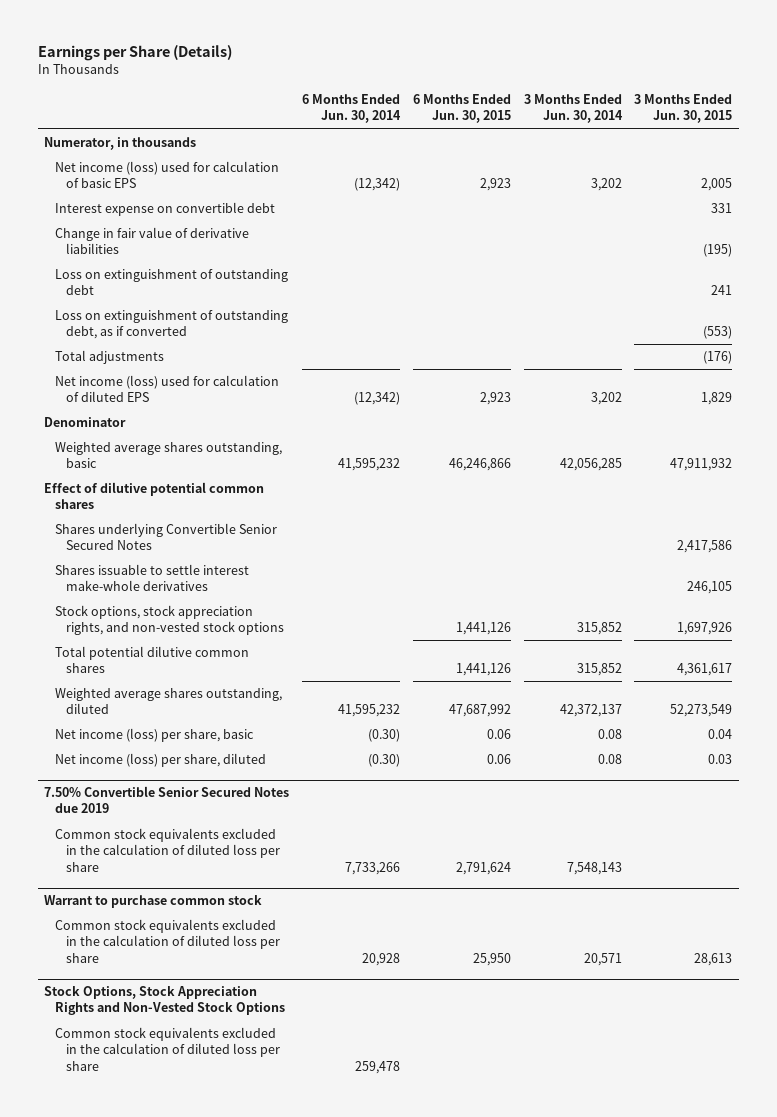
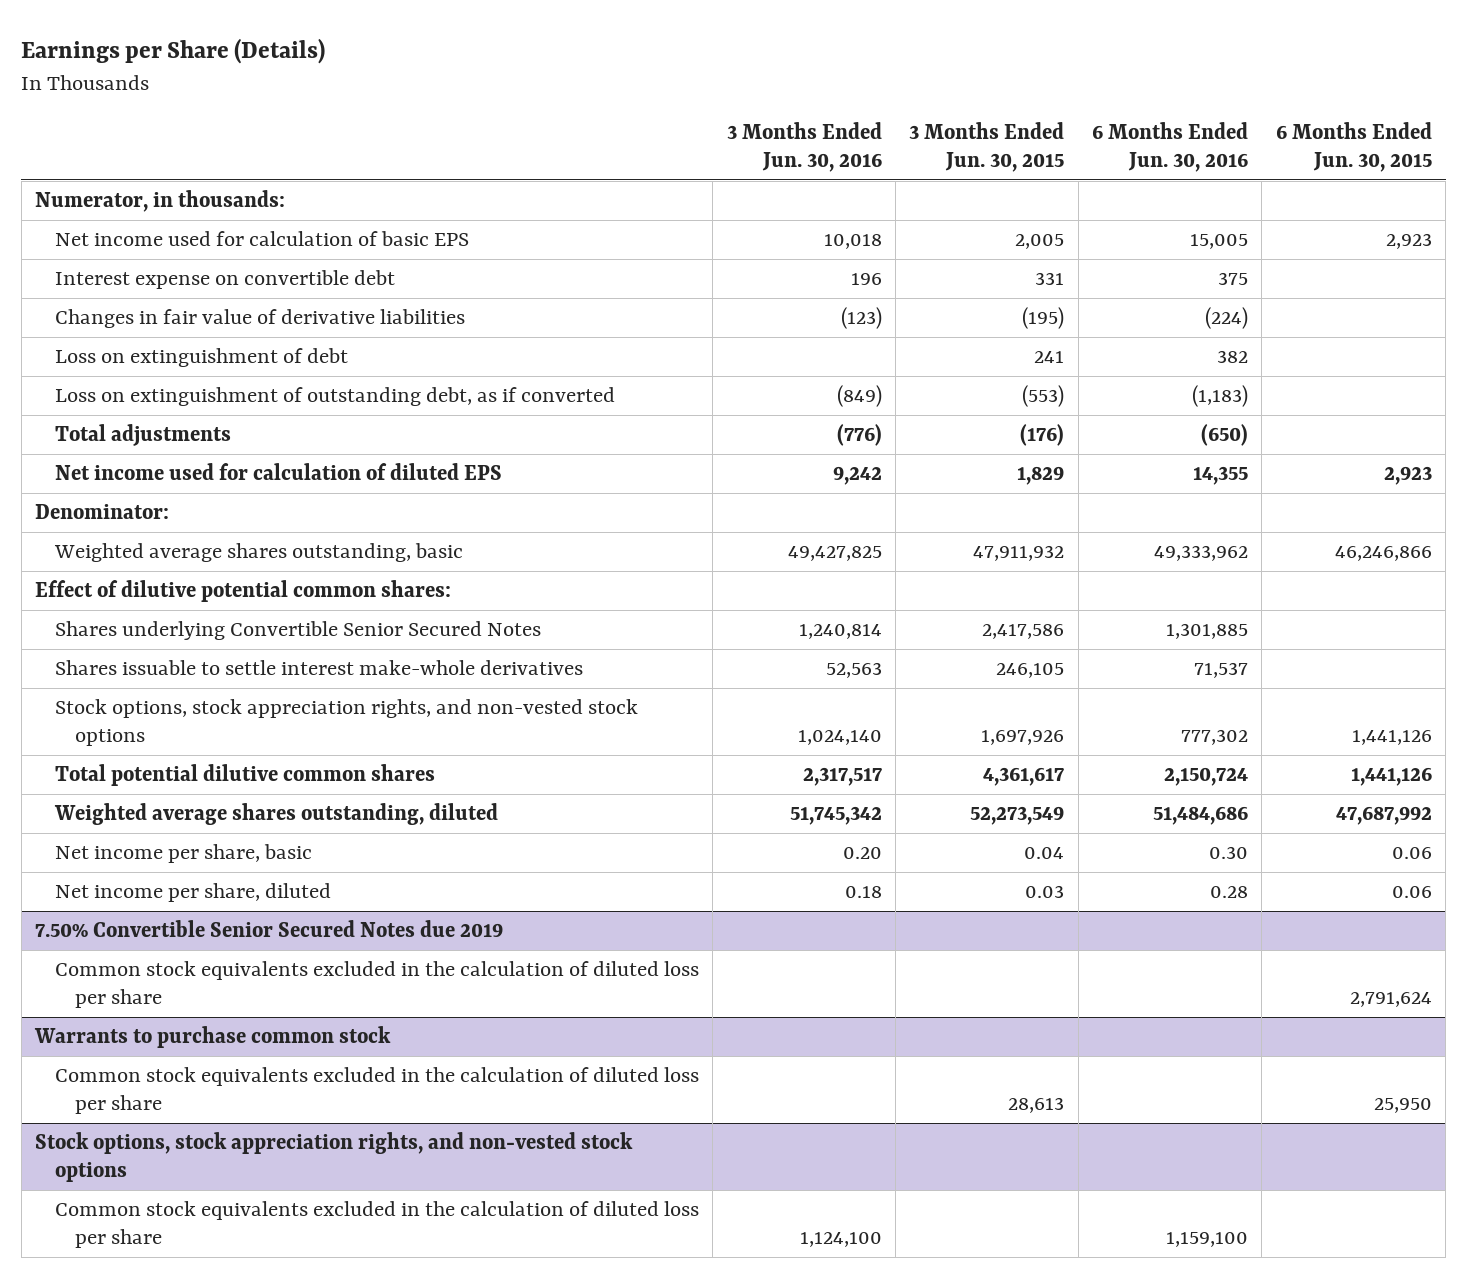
[302,94,402,124] 6 Months Ended Jun. 30, 2014 -> none
[523,94,623,124] 3 Months Ended Jun. 30, 2014 -> none
none -> [726,122,882,173] 3 Months Ended Jun. 30, 2016
none -> [1091,122,1248,173] 6 Months Ended Jun. 30, 2016
[44,137,197,151] Numerator, in thousands -> [34,190,285,213] Numerator, in thousands:
[55,161,280,189] Net income (loss) used for calculation of basic EPS -> [54,231,469,247] Net income used for calculation of basic EPS
[55,227,250,255] Change in fair value of derivative liabilities -> [54,309,465,329] Changes in fair value of derivative liabilities
[55,269,289,296] Loss on extinguishment of outstanding debt -> [54,348,348,368] Loss on extinguishment of debt
[55,375,280,403] Net income (loss) used for calculation of diluted EPS -> [54,463,502,481] Net income used for calculation of diluted EPS
[44,417,127,428] Denominator -> [34,504,169,520] Denominator:
[44,482,265,510] Effect of dilutive potential common shares -> [34,580,451,603] Effect of dilutive potential common shares:
[55,728,255,743] Net income (loss) per share, basic -> [54,844,312,864] Net income per share, basic
[55,753,267,768] Net income (loss) per share, diluted -> [54,883,331,903] Net income per share, diluted
[44,895,263,909] Warrant to purchase common stock -> [33,1026,391,1049] Warrants to purchase common stock
[44,986,286,1016] Stock Options, Stock Appreciation Rights and Non-Vested Stock Options -> [34,1132,633,1183] Stock options, stock appreciation rights, and non-vested stock options

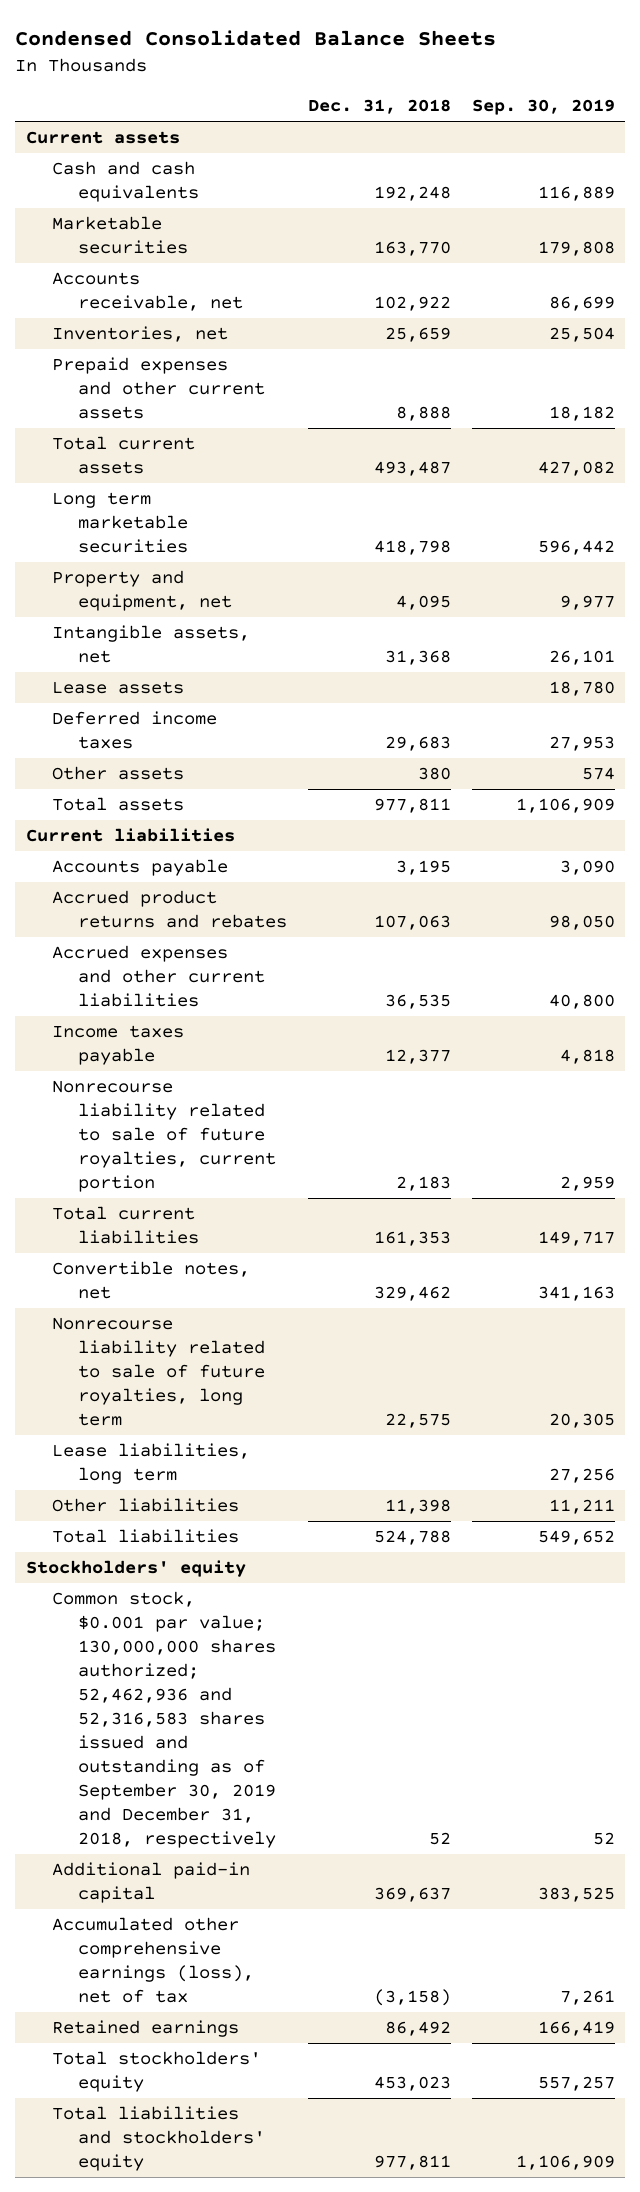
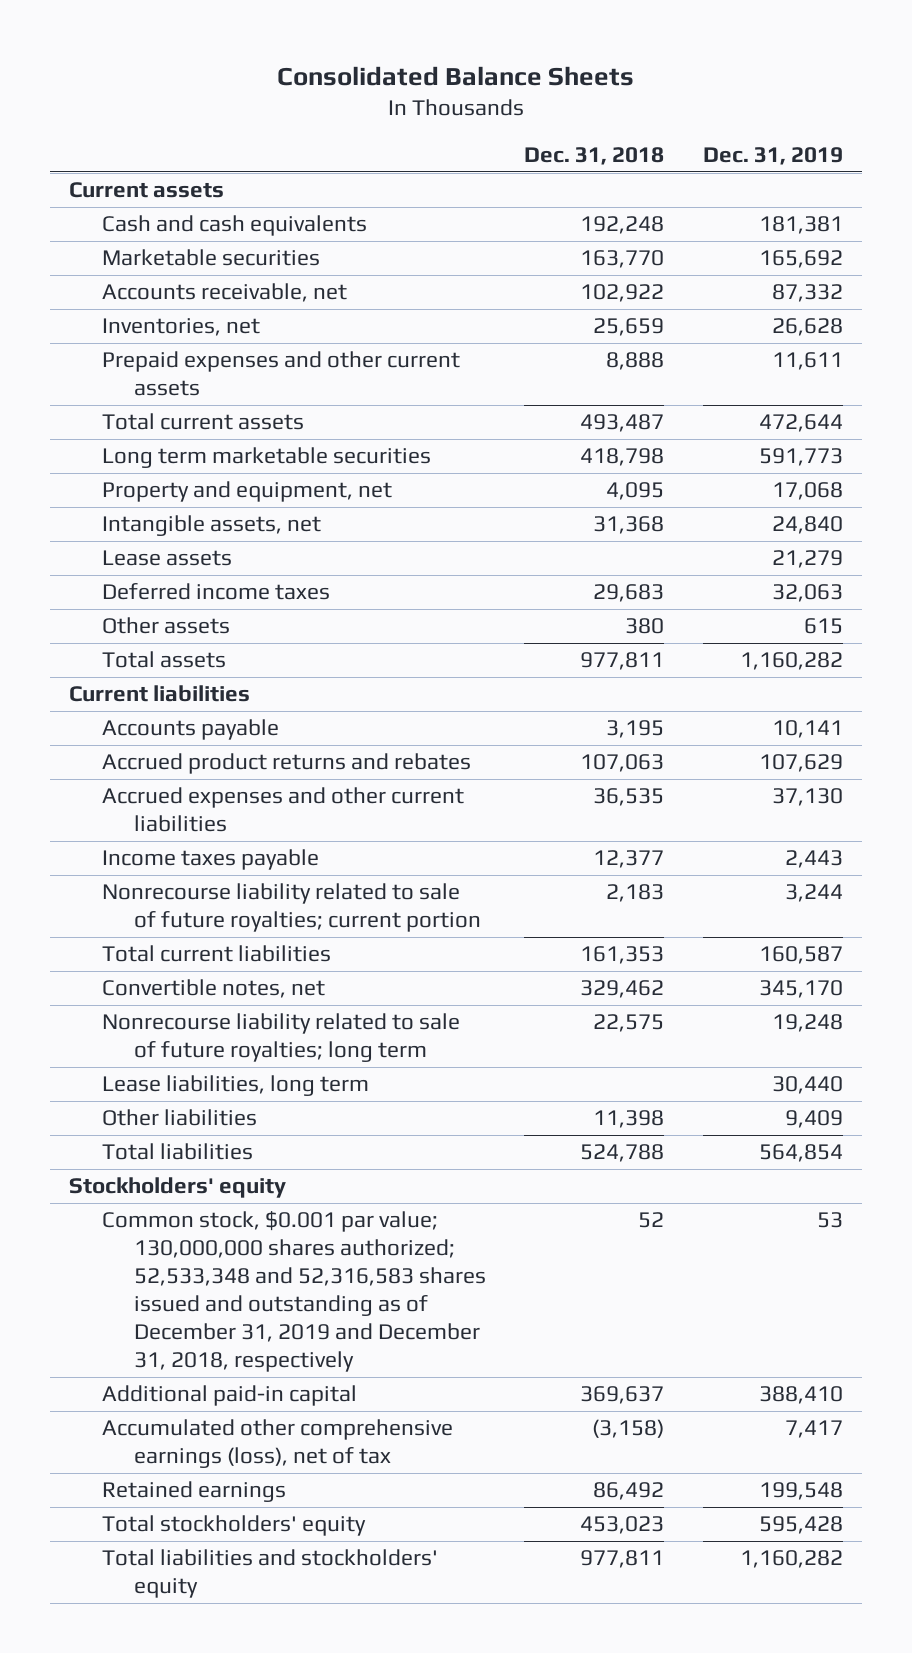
[15,30,497,47] Condensed Consolidated Balance Sheets -> [277,66,635,87] Consolidated Balance Sheets
[471,99,615,116] Sep. 30, 2019 -> none
none -> [702,147,843,166] Dec. 31, 2019
[51,1080,276,1193] Nonrecourse liability related to sale of future royalties, current portion -> [101,883,482,933] Nonrecourse liability related to sale of future royalties; current portion
[51,1317,265,1427] Nonrecourse liability related to sale of future royalties, long term -> [101,1013,460,1063] Nonrecourse liability related to sale of future royalties; long term
[51,1591,276,1849] Common stock, $0.001 par value; 130,000,000 shares authorized; 52,462,936 and 52,316,583 shares issued and outstanding as of September 30, 2019 and December 31, 2018, respectively -> [101,1211,487,1372] Common stock, $0.001 par value; 130,000,000 shares authorized; 52,533,348 and 52,316,583 shares issued and outstanding as of December 31, 2019 and December 31, 2018, respectively

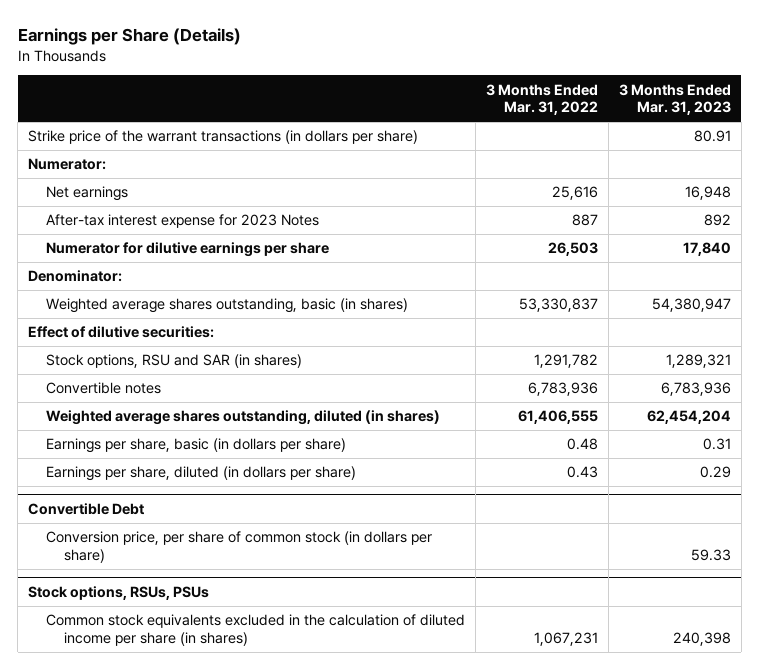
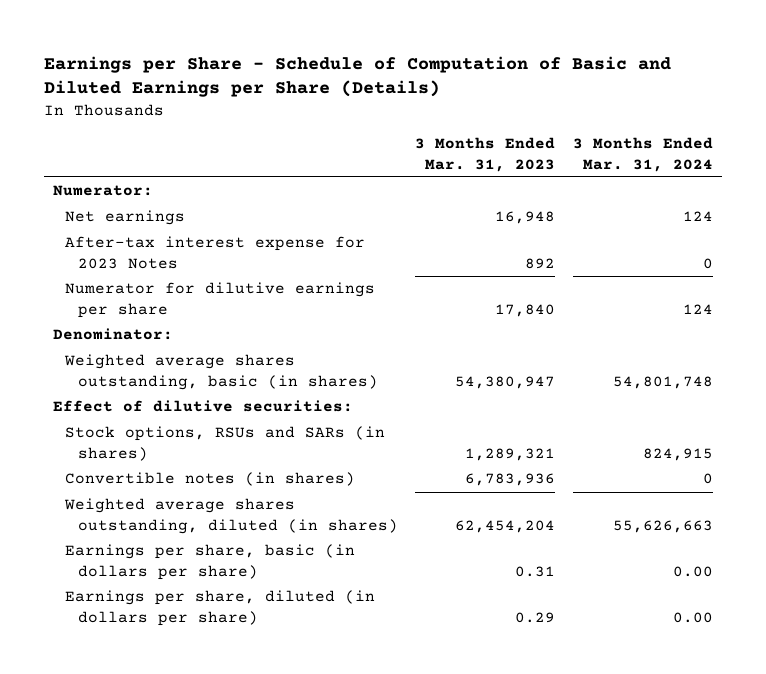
[17,27,241,45] Earnings per Share (Details) -> [43,55,671,98] Earnings per Share - Schedule of Computation of Basic and Diluted Earnings per Share (Details)
[485,83,598,116] 3 Months Ended Mar. 31, 2022 -> none
none -> [572,136,713,172] 3 Months Ended Mar. 31, 2024
[28,130,419,145] Strike price of the warrant transactions (in dollars per share) -> none
[45,354,302,369] Stock options, RSU and SAR (in shares) -> [65,426,386,462] Stock options, RSUs and SARs (in shares)
[45,382,161,395] Convertible notes -> [65,472,356,487] Convertible notes (in shares)
[28,503,145,516] Convertible Debt -> none
[45,531,432,564] Conversion price, per share of common stock (in dollars per share) -> none
[28,586,210,601] Stock options, RSUs, PSUs -> none
[45,614,465,647] Common stock equivalents excluded in the calculation of diluted income per share (in shares) -> none

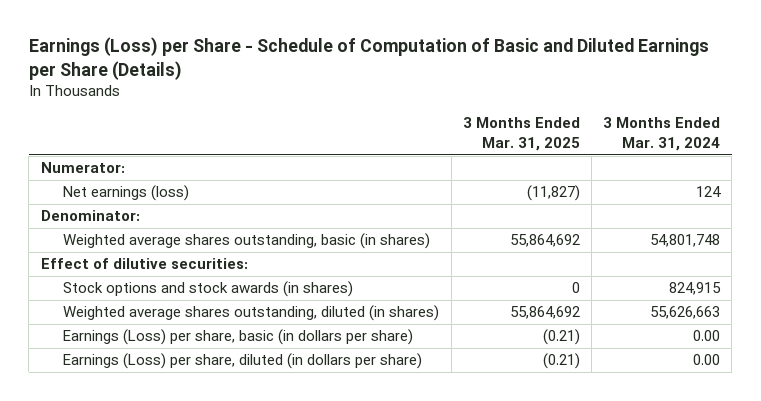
[43,55,671,98] Earnings per Share - Schedule of Computation of Basic and Diluted Earnings per Share (Details) -> [28,37,709,80] Earnings (Loss) per Share - Schedule of Computation of Basic and Diluted Earnings per Share (Details)
[415,136,556,172] 3 Months Ended Mar. 31, 2023 -> none
none -> [462,117,580,151] 3 Months Ended Mar. 31, 2025
[65,236,366,270] After-tax interest expense for 2023 Notes -> none
[65,282,376,319] Numerator for dilutive earnings per share -> none
[65,210,186,226] Net earnings -> [63,185,190,202] Net earnings (loss)
[65,472,356,487] Convertible notes (in shares) -> none
[65,426,386,462] Stock options, RSUs and SARs (in shares) -> [63,281,354,298] Stock options and stock awards (in shares)
[65,544,356,581] Earnings per share, basic (in dollars per share) -> [63,329,414,346] Earnings (Loss) per share, basic (in dollars per share)
[65,590,376,627] Earnings per share, diluted (in dollars per share) -> [63,353,423,370] Earnings (Loss) per share, diluted (in dollars per share)

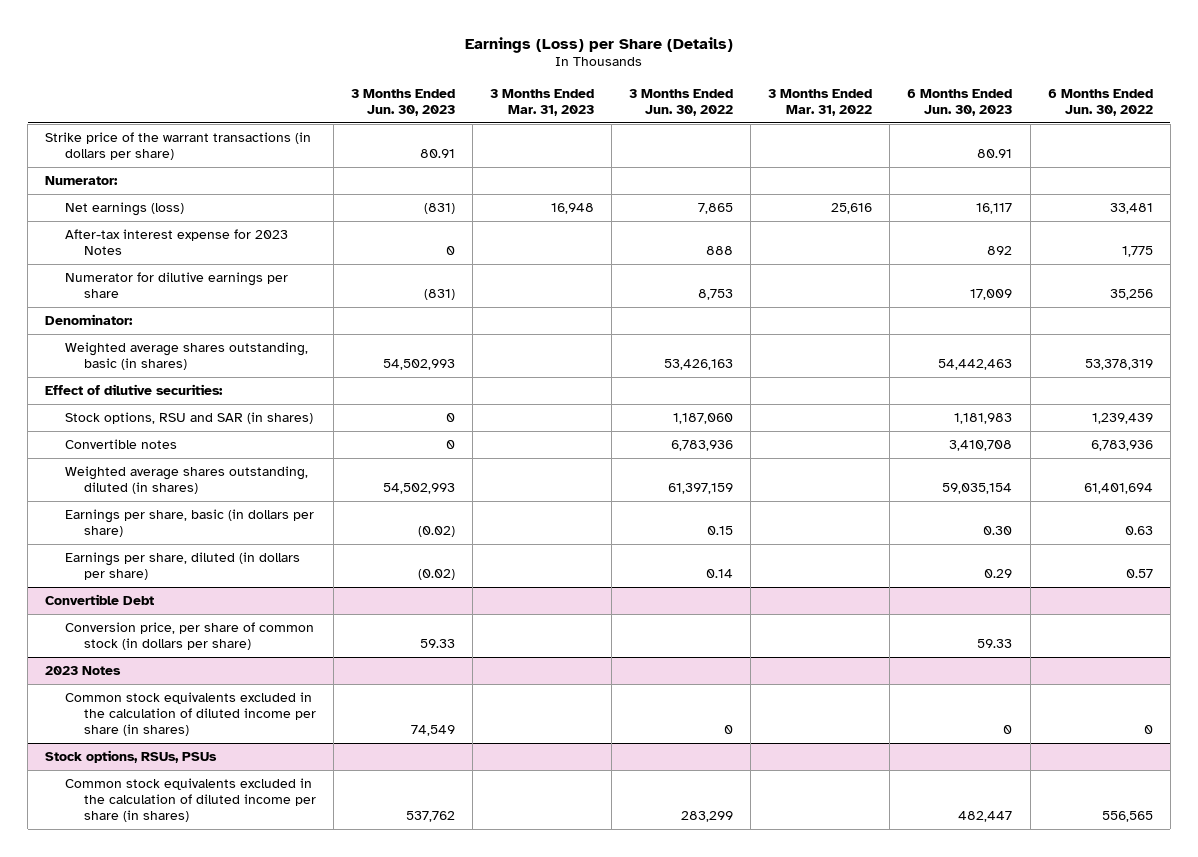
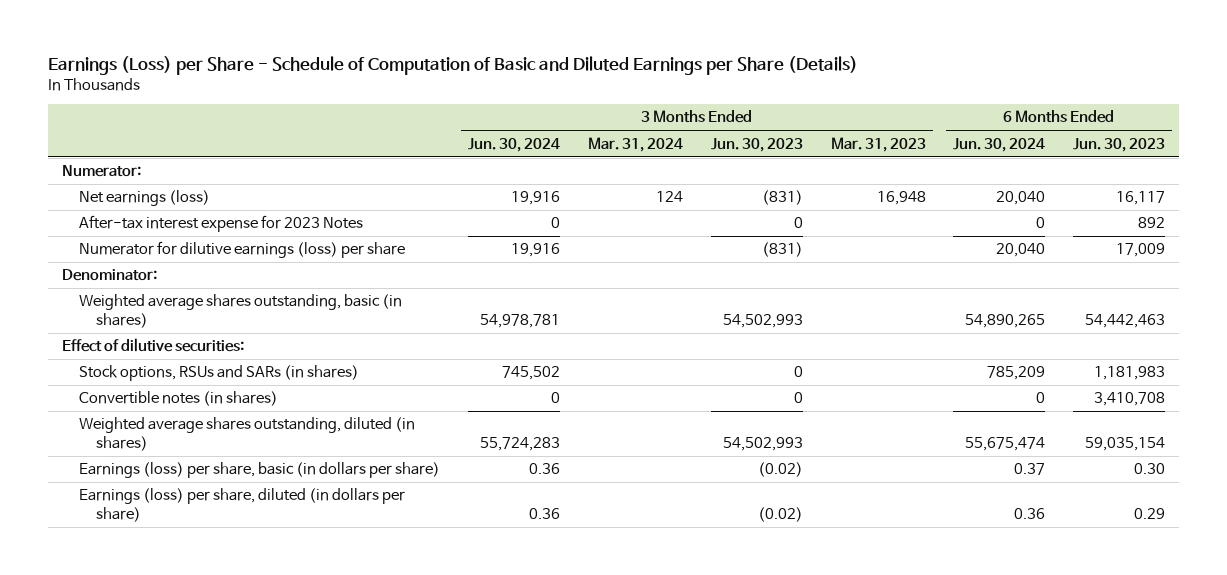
[465,36,734,53] Earnings (Loss) per Share (Details) -> [47,56,858,76] Earnings (Loss) per Share - Schedule of Computation of Basic and Diluted Earnings per Share (Details)
[629,88,734,116] 3 Months Ended Jun. 30, 2022 -> none
[768,88,873,116] 3 Months Ended Mar. 31, 2022 -> none
[1047,88,1153,116] 6 Months Ended Jun. 30, 2022 -> none
none -> [467,137,560,152] Jun. 30, 2024
none -> [587,136,683,152] Mar. 31, 2024
none -> [953,137,1046,152] Jun. 30, 2024
[45,131,312,160] Strike price of the warrant transactions (in dollars per share) -> none
[64,271,288,298] Numerator for dilutive earnings per share -> [79,241,406,259] Numerator for dilutive earnings (loss) per share
[64,411,313,424] Stock options, RSU and SAR (in shares) -> [79,365,360,382] Stock options, RSUs and SARs (in shares)
[64,438,177,449] Convertible notes -> [79,391,279,407] Convertible notes (in shares)
[45,593,155,605] Convertible Debt -> none
[64,621,314,650] Conversion price, per share of common stock (in dollars per share) -> none
[45,665,122,675] 2023 Notes -> none
[64,691,316,737] Common stock equivalents excluded in the calculation of diluted income per share (in shares) -> none
[45,749,218,763] Stock options, RSUs, PSUs -> none
[64,777,316,823] Common stock equivalents excluded in the calculation of diluted income per share (in shares) -> none
[64,508,314,537] Earnings per share, basic (in dollars per share) -> [79,462,441,479] Earnings (loss) per share, basic (in dollars per share)
[64,551,300,580] Earnings per share, diluted (in dollars per share) -> [79,488,406,522] Earnings (loss) per share, diluted (in dollars per share)

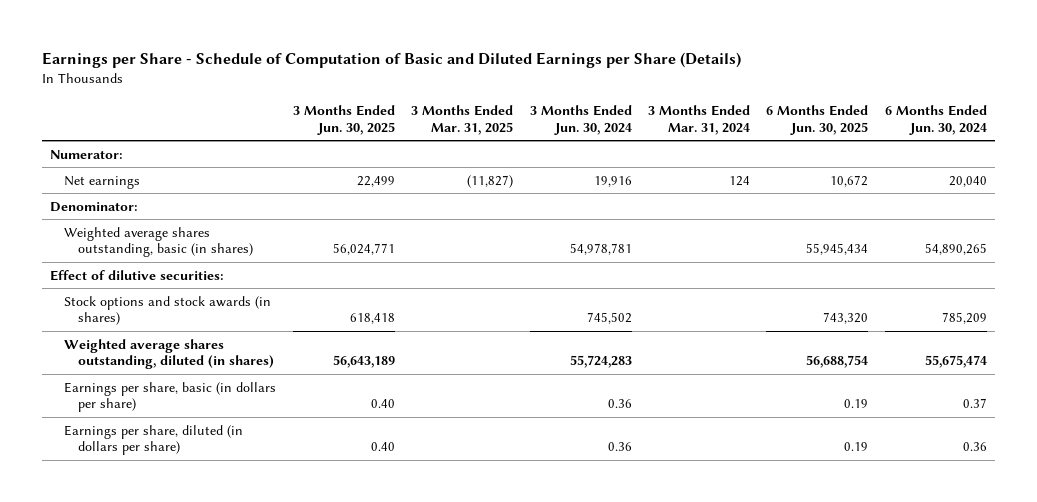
[47,56,858,76] Earnings (Loss) per Share - Schedule of Computation of Basic and Diluted Earnings per Share (Details) -> [41,51,741,68] Earnings per Share - Schedule of Computation of Basic and Diluted Earnings per Share (Details)
[710,137,803,152] Jun. 30, 2023 -> none
[830,136,926,152] Mar. 31, 2023 -> none
[1073,137,1166,152] Jun. 30, 2023 -> none
none -> [292,104,395,135] 3 Months Ended Jun. 30, 2025
none -> [411,104,514,135] 3 Months Ended Mar. 31, 2025
none -> [766,104,869,135] 6 Months Ended Jun. 30, 2025
[79,215,364,233] After-tax interest expense for 2023 Notes -> none
[79,241,406,259] Numerator for dilutive earnings (loss) per share -> none
[79,190,211,207] Net earnings (loss) -> [64,175,141,189] Net earnings
[79,391,279,407] Convertible notes (in shares) -> none
[79,365,360,382] Stock options, RSUs and SARs (in shares) -> [64,295,272,326] Stock options and stock awards (in shares)
[79,462,441,479] Earnings (loss) per share, basic (in dollars per share) -> [64,381,277,413] Earnings per share, basic (in dollars per share)
[79,488,406,522] Earnings (loss) per share, diluted (in dollars per share) -> [64,424,244,456] Earnings per share, diluted (in dollars per share)

